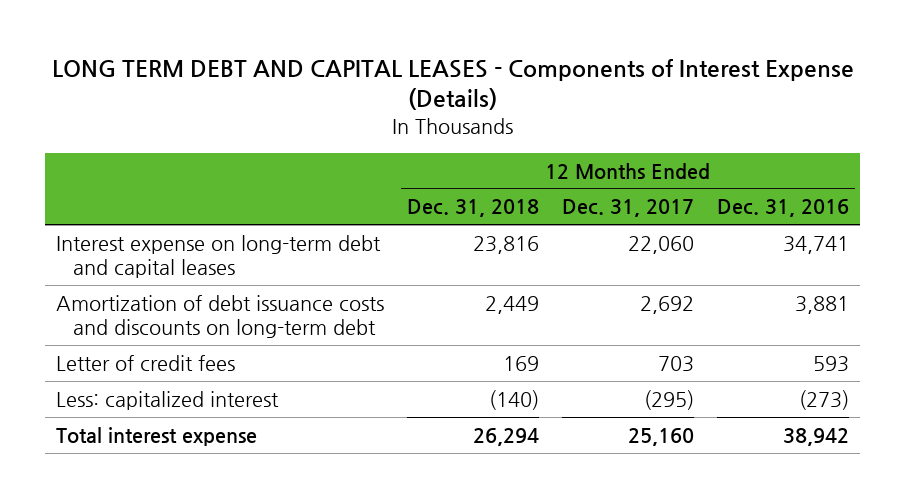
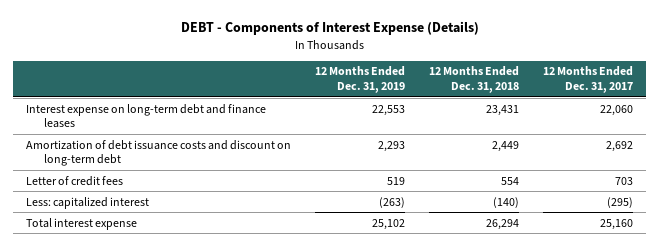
[51,58,854,111] LONG TERM DEBT AND CAPITAL LEASES - Components of Interest Expense (Details) -> [180,21,479,36] DEBT - Components of Interest Expense (Details)
[716,199,849,218] Dec. 31, 2016 -> none
none -> [314,66,405,94] 12 Months Ended Dec. 31, 2019
[56,234,382,279] Interest expense on long-term debt and capital leases -> [25,103,266,129] Interest expense on long-term debt and finance leases
[473,235,540,254] 23,816 -> [486,104,520,116] 23,431
[56,294,385,339] Amortization of debt issuance costs and discounts on long-term debt -> [25,139,291,167] Amortization of debt issuance costs and discount on long-term debt
[503,355,540,371] 169 -> [501,176,520,185] 554

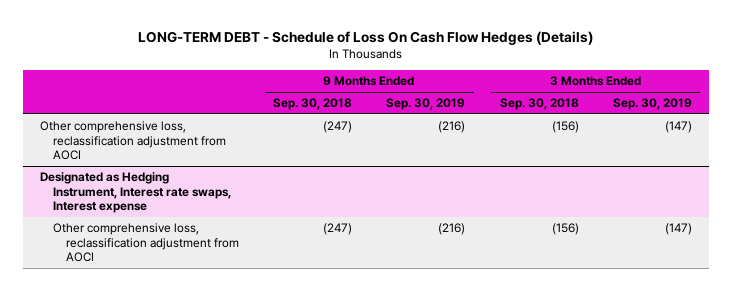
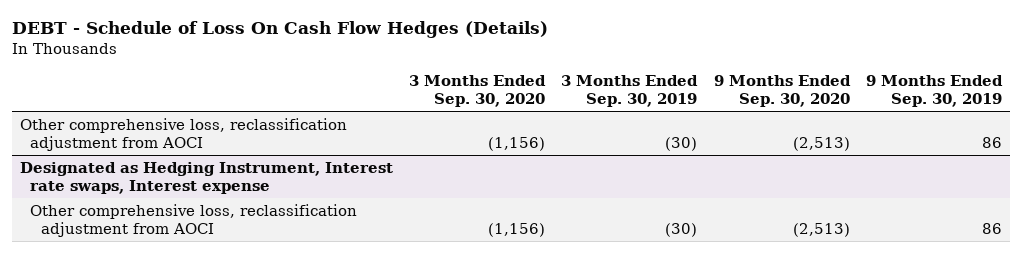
[138,30,594,45] LONG-TERM DEBT - Schedule of Loss On Cash Flow Hedges (Details) -> [11,21,548,39] DEBT - Schedule of Loss On Cash Flow Hedges (Details)
[273,98,353,111] Sep. 30, 2018 -> none
[499,98,579,111] Sep. 30, 2018 -> none
none -> [409,74,547,107] 3 Months Ended Sep. 30, 2020
none -> [713,74,851,107] 9 Months Ended Sep. 30, 2020
[438,121,466,134] (216) -> [981,136,1002,148] 86
[664,121,692,134] (147) -> [665,136,698,151] (30)
[438,223,466,236] (216) -> [981,222,1002,234] 86
[664,223,692,236] (147) -> [665,222,698,237] (30)

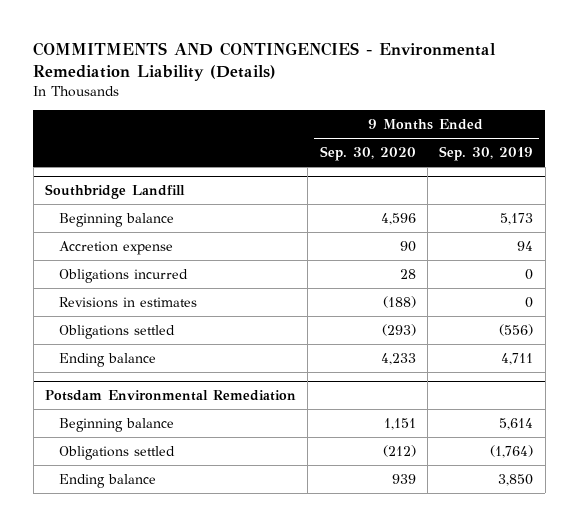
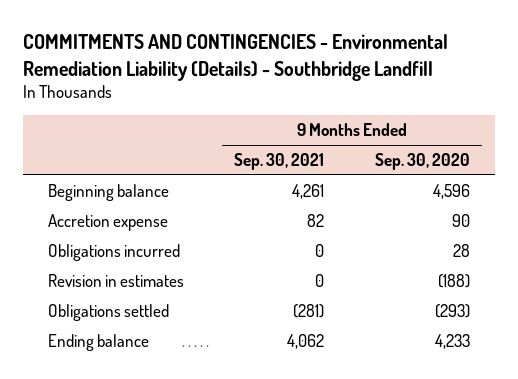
[33,42,497,82] COMMITMENTS AND CONTINGENCIES - Environmental Remediation Liability (Details) -> [23,34,449,81] COMMITMENTS AND CONTINGENCIES - Environmental Remediation Liability (Details) - Southbridge Landfill
[439,146,534,162] Sep. 30, 2019 -> none
none -> [234,153,325,171] Sep. 30, 2021
[44,183,185,199] Southbridge Landfill -> none
[58,296,197,308] Revisions in estimates -> [48,274,185,288] Revision in estimates
[44,389,296,401] Potsdam Environmental Remediation -> none
[58,417,174,432] Beginning balance -> none
[58,445,175,460] Obligations settled -> none
[58,473,156,488] Ending balance -> none

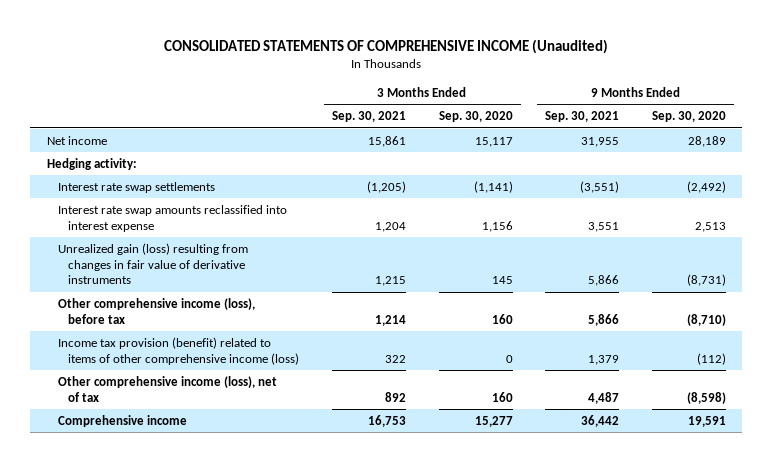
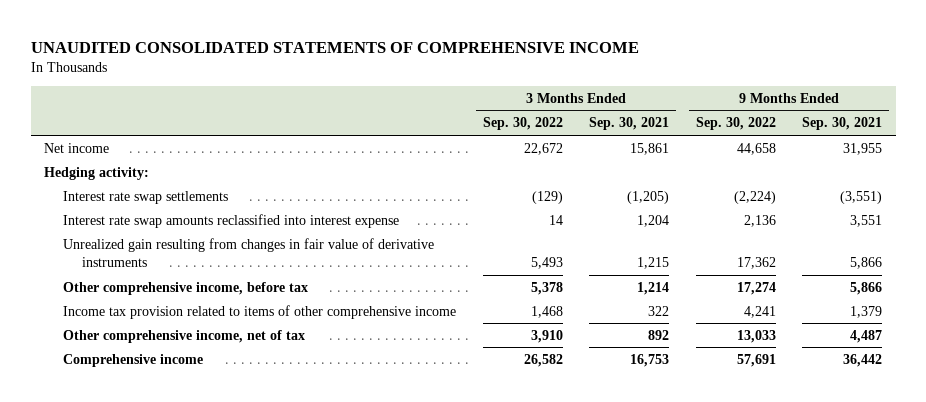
[164,38,609,54] CONSOLIDATED STATEMENTS OF COMPREHENSIVE INCOME (Unaudited) -> [30,41,639,53] UNAUDITED CONSOLIDATED STATEMENTS OF COMPREHENSIVE INCOME
[438,111,513,123] Sep. 30, 2020 -> none
[652,111,727,123] Sep. 30, 2020 -> none
none -> [482,117,563,131] Sep. 30, 2022
none -> [695,117,776,131] Sep. 30, 2022
[57,242,248,285] Unrealized gain (loss) resulting from changes in fair value of derivative instruments -> [63,237,435,267] Unrealized gain resulting from changes in fair value of derivative instruments
[57,297,255,324] Other comprehensive income (loss), before tax -> [63,281,309,295] Other comprehensive income, before tax
[57,336,300,365] Income tax provision (benefit) related to items of other comprehensive income (loss) -> [63,304,457,319] Income tax provision related to items of other comprehensive income
[57,375,277,402] Other comprehensive income (loss), net of tax -> [63,329,306,343] Other comprehensive income, net of tax

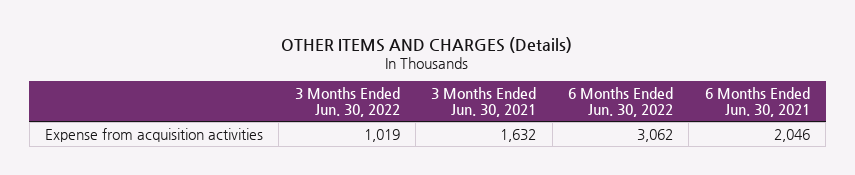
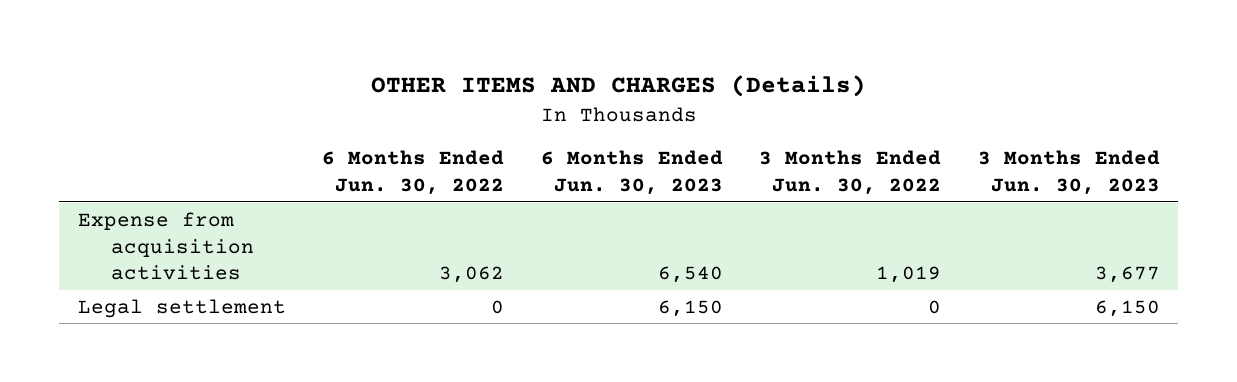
[431,86,537,117] 3 Months Ended Jun. 30, 2021 -> none
[704,86,810,117] 6 Months Ended Jun. 30, 2021 -> none
none -> [540,150,723,196] 6 Months Ended Jun. 30, 2023
none -> [977,150,1160,196] 3 Months Ended Jun. 30, 2023
none -> [77,298,286,318] Legal settlement

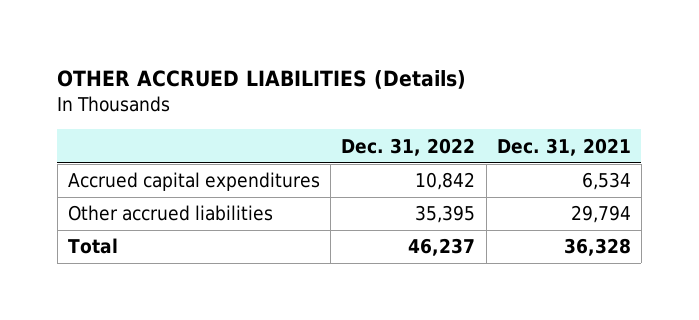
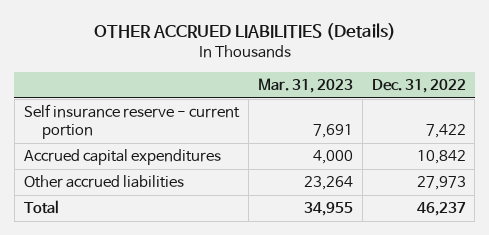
[496,137,631,156] Dec. 31, 2021 -> none
none -> [257,78,353,94] Mar. 31, 2023
none -> [23,104,240,140] Self insurance reserve - current portion
[415,205,476,224] 35,395 -> [416,176,466,191] 27,973

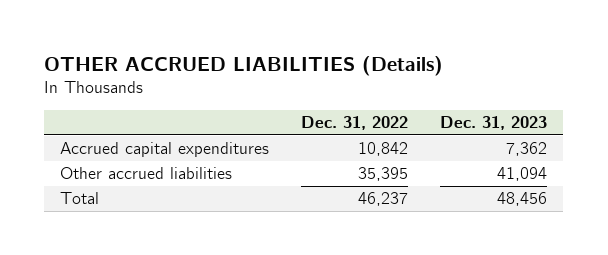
[257,78,353,94] Mar. 31, 2023 -> none
none -> [440,116,548,131] Dec. 31, 2023
[23,104,240,140] Self insurance reserve - current portion -> none
[416,176,466,191] 27,973 -> [358,167,409,182] 35,395

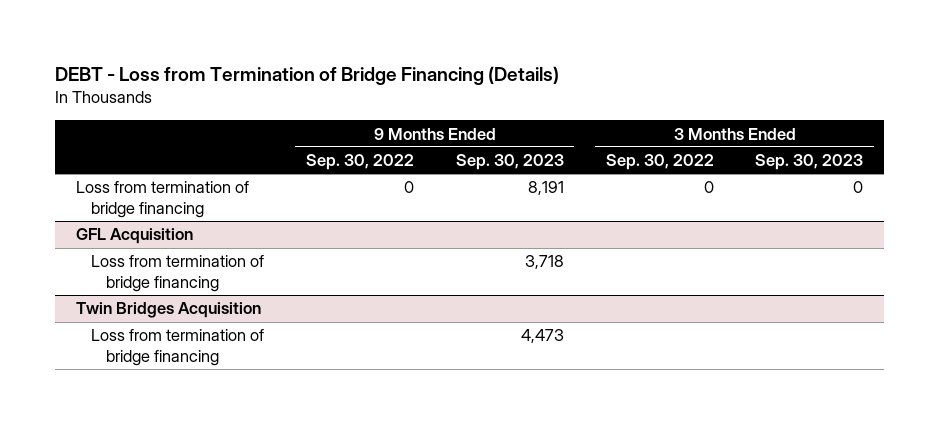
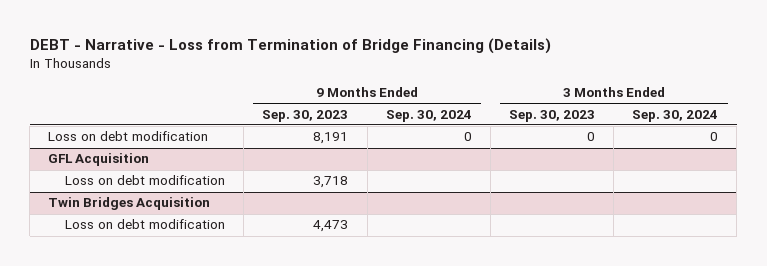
[54,65,559,85] DEBT - Loss from Termination of Bridge Financing (Details) -> [29,38,551,55] DEBT - Narrative - Loss from Termination of Bridge Financing (Details)
[305,154,414,171] Sep. 30, 2022 -> none
[605,154,714,171] Sep. 30, 2022 -> none
none -> [385,109,472,122] Sep. 30, 2024
none -> [632,109,719,122] Sep. 30, 2024
[75,181,249,218] Loss from termination of bridge financing -> [48,131,209,142] Loss on debt modification
[90,255,264,292] Loss from termination of bridge financing -> [65,175,226,186] Loss on debt modification
[90,329,264,366] Loss from termination of bridge financing -> [65,219,226,230] Loss on debt modification

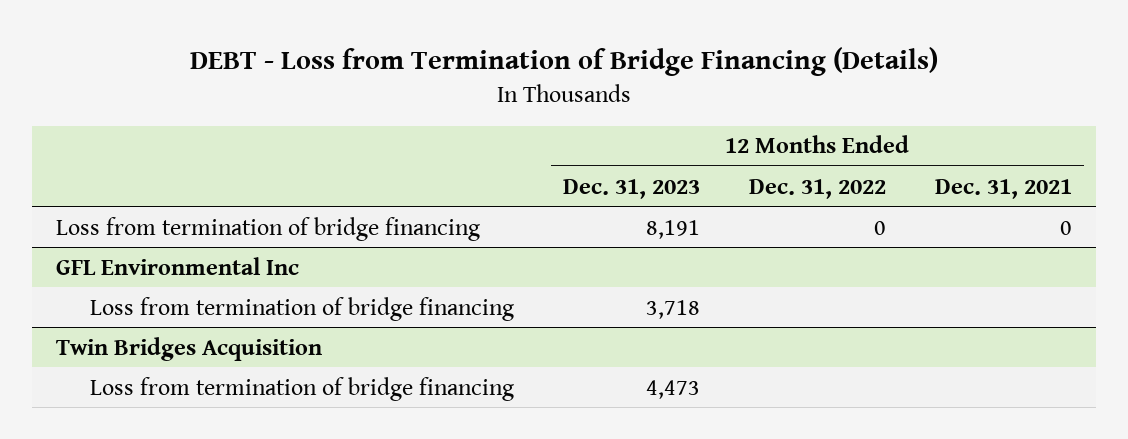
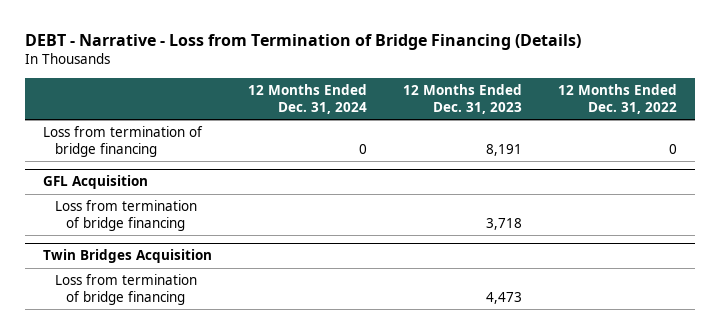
[189,47,938,77] DEBT - Loss from Termination of Bridge Financing (Details) -> [24,33,581,50] DEBT - Narrative - Loss from Termination of Bridge Financing (Details)
[934,178,1072,199] Dec. 31, 2021 -> none
none -> [247,84,367,114] 12 Months Ended Dec. 31, 2024
[56,256,300,275] GFL Environmental Inc -> [42,175,148,190] GFL Acquisition

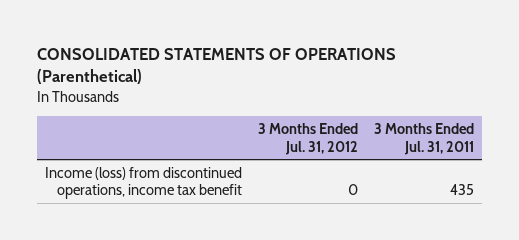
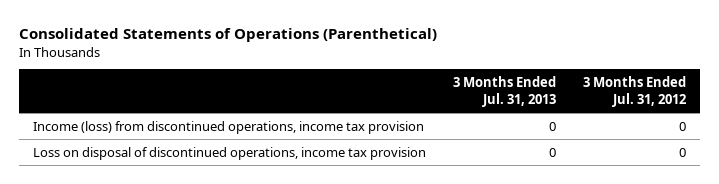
[37,47,397,85] CONSOLIDATED STATEMENTS OF OPERATIONS (Parenthetical) -> [19,28,438,43] Consolidated Statements of Operations (Parenthetical)
[373,123,474,155] 3 Months Ended Jul. 31, 2011 -> none
none -> [453,76,557,107] 3 Months Ended Jul. 31, 2013
[45,166,243,200] Income (loss) from discontinued operations, income tax benefit -> [32,120,424,134] Income (loss) from discontinued operations, income tax provision
none -> [32,146,426,160] Loss on disposal of discontinued operations, income tax provision

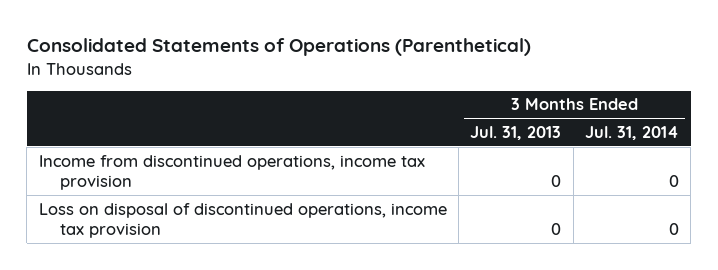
[583,76,687,107] 3 Months Ended Jul. 31, 2012 -> none
none -> [585,125,680,140] Jul. 31, 2014
[32,120,424,134] Income (loss) from discontinued operations, income tax provision -> [38,154,425,191] Income from discontinued operations, income tax provision

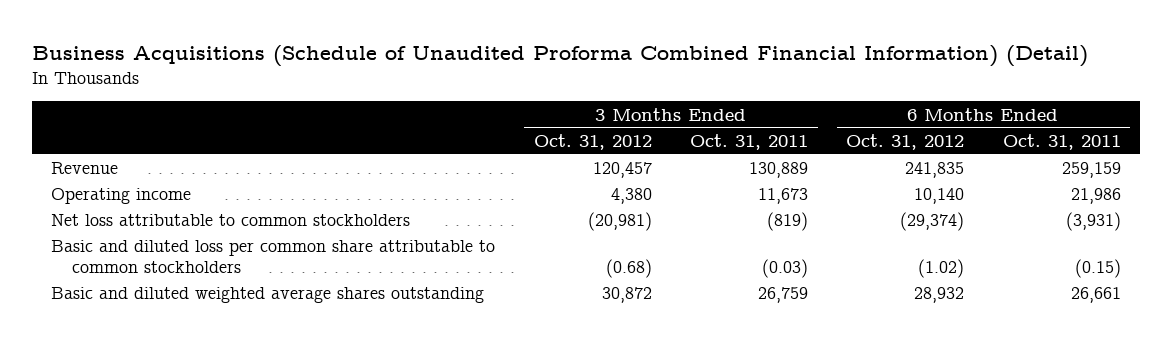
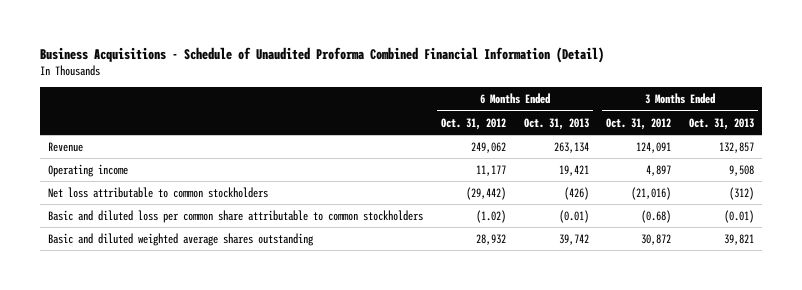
[32,44,1089,67] Business Acquisitions (Schedule of Unaudited Proforma Combined Financial Information) (Detail) -> [39,46,604,63] Business Acquisitions - Schedule of Unaudited Proforma Combined Financial Information (Detail)
[690,133,809,150] Oct. 31, 2011 -> none
[1002,133,1121,150] Oct. 31, 2011 -> none
none -> [523,117,589,130] Oct. 31, 2013
none -> [688,117,754,130] Oct. 31, 2013
[592,162,652,179] 120,457 -> [636,141,672,153] 124,091
[905,162,965,179] 241,835 -> [470,141,506,153] 249,062
[610,188,652,205] 4,380 -> [646,164,672,176] 4,897
[914,188,965,205] 10,140 -> [475,164,506,176] 11,177
[587,212,652,232] (20,981) -> [631,186,672,200] (21,016)
[900,212,965,232] (29,374) -> [465,186,506,200] (29,442)

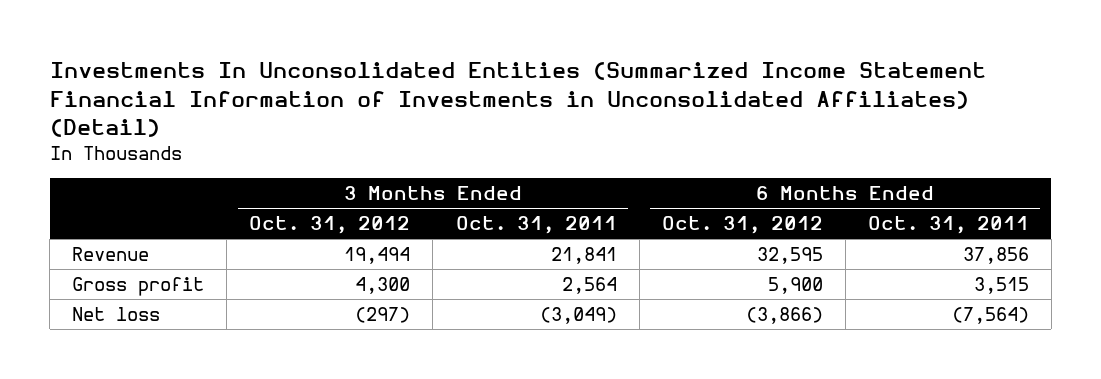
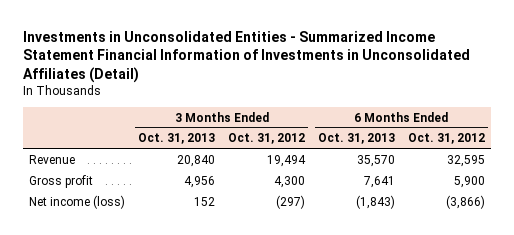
[49,62,986,138] Investments In Unconsolidated Entities (Summarized Income Statement Financial Information of Investments in Unconsolidated Affiliates) (Detail) -> [23,30,471,84] Investments in Unconsolidated Entities - Summarized Income Statement Financial Information of Investments in Unconsolidated Affiliates (Detail)
[455,216,617,235] Oct. 31, 2011 -> none
[867,216,1029,235] Oct. 31, 2011 -> none
none -> [138,133,216,145] Oct. 31, 2013
none -> [317,133,395,145] Oct. 31, 2013
[72,306,161,321] Net loss -> [29,194,126,209] Net income (loss)

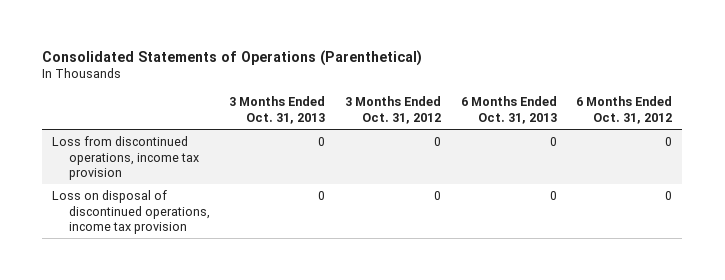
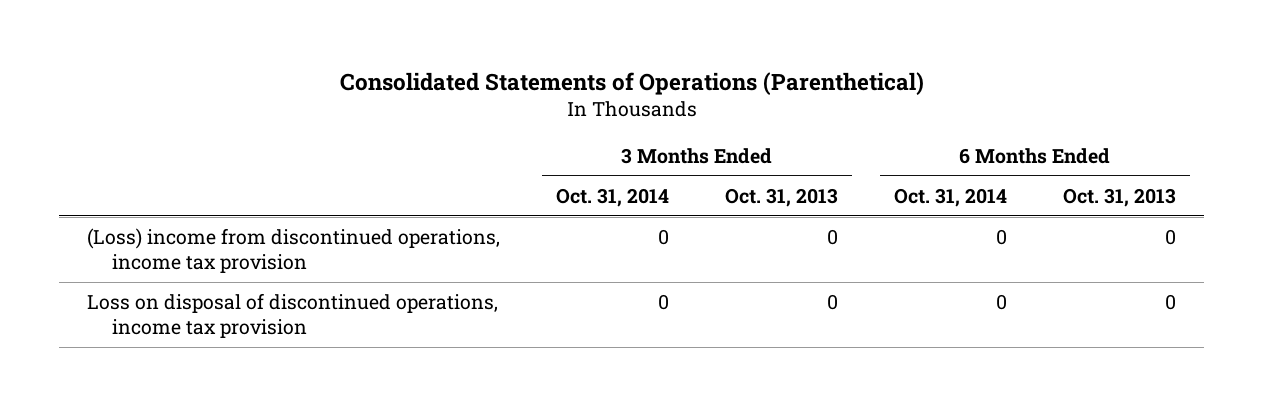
[345,96,442,124] 3 Months Ended Oct. 31, 2012 -> none
[576,96,673,124] 6 Months Ended Oct. 31, 2012 -> none
none -> [556,187,670,207] Oct. 31, 2014
none -> [893,187,1007,207] Oct. 31, 2014
[52,136,199,181] Loss from discontinued operations, income tax provision -> [87,228,501,273] (Loss) income from discontinued operations, income tax provision

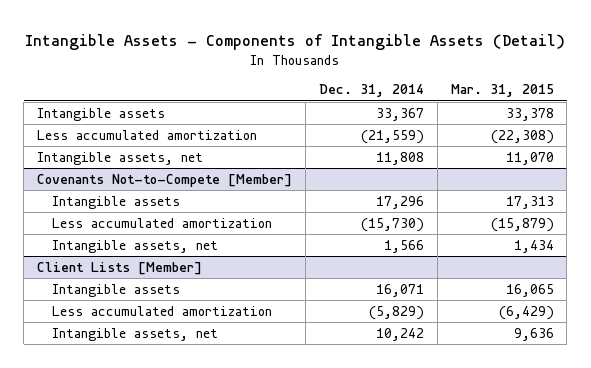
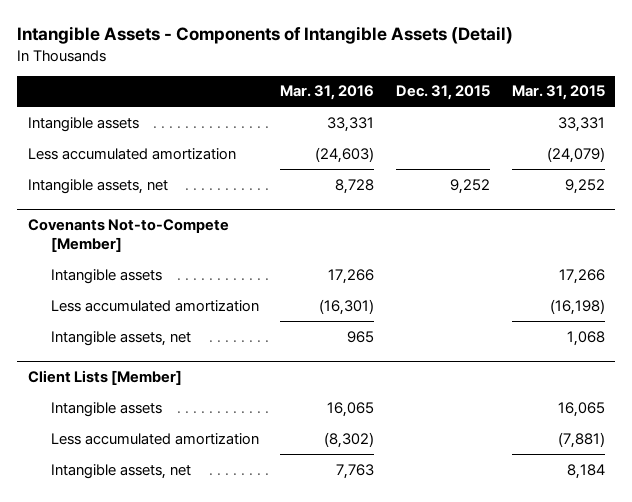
[318,84,424,98] Dec. 31, 2014 -> none
none -> [280,85,375,101] Mar. 31, 2016
none -> [395,85,490,101] Dec. 31, 2015
[505,107,554,121] 33,378 -> [557,116,605,132] 33,331
[490,129,554,144] (22,308) -> [546,146,605,163] (24,079)
[505,151,554,165] 11,070 -> [564,178,605,194] 9,252
[505,195,554,209] 17,313 -> [558,268,605,284] 17,266
[490,217,554,232] (15,879) -> [549,298,605,315] (16,198)
[513,239,554,253] 1,434 -> [566,330,605,346] 1,068
[498,305,554,320] (6,429) -> [557,431,605,448] (7,881)
[513,327,554,341] 9,636 -> [566,463,605,479] 8,184

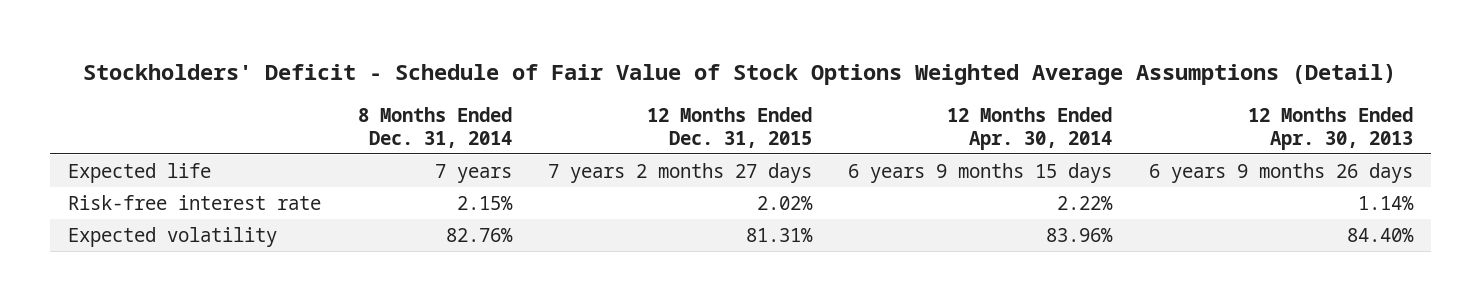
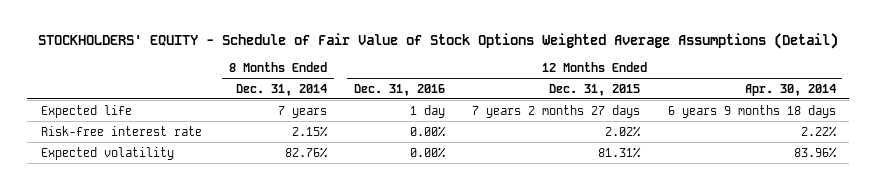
[83,63,1397,85] Stockholders' Deficit - Schedule of Fair Value of Stock Options Weighted Average Assumptions (Detail) -> [38,33,839,50] STOCKHOLDERS' EQUITY - Schedule of Fair Value of Stock Options Weighted Average Assumptions (Detail)
[1247,106,1413,150] 12 Months Ended Apr. 30, 2013 -> none
none -> [354,83,446,96] Dec. 31, 2016
[848,162,1113,183] 6 years 9 months 15 days -> [667,104,836,118] 6 years 9 months 18 days

